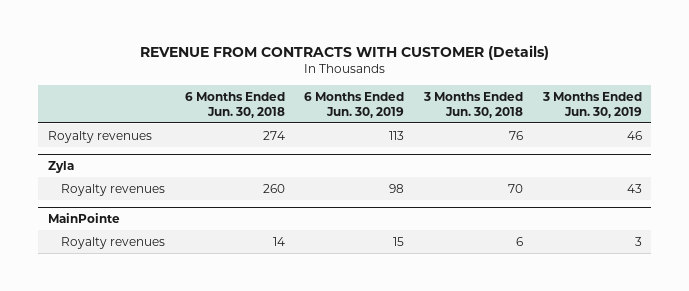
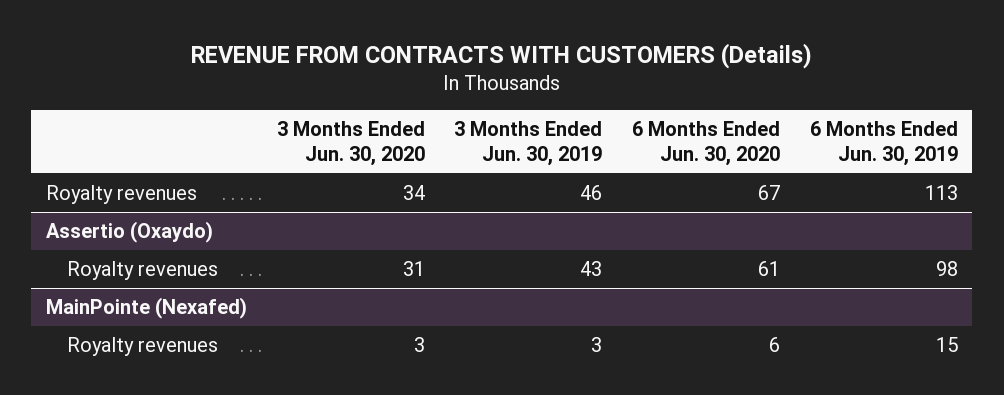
[139,44,549,60] REVENUE FROM CONTRACTS WITH CUSTOMER (Details) -> [190,42,812,69] REVENUE FROM CONTRACTS WITH CUSTOMERS (Details)
[184,91,285,118] 6 Months Ended Jun. 30, 2018 -> none
[422,91,523,118] 3 Months Ended Jun. 30, 2018 -> none
none -> [276,121,425,167] 3 Months Ended Jun. 30, 2020
none -> [631,121,780,167] 6 Months Ended Jun. 30, 2020
[47,161,74,174] Zyla -> [45,220,213,243] Assertio (Oxaydo)
[47,213,120,224] MainPointe -> [45,296,247,319] MainPointe (Nexafed)

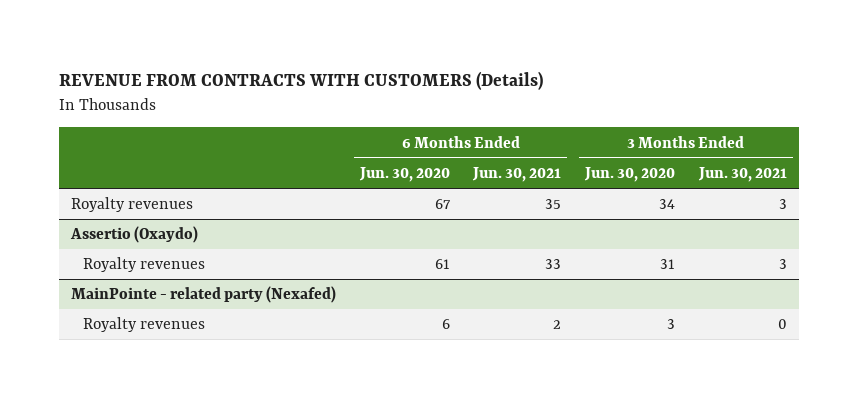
[454,121,603,167] 3 Months Ended Jun. 30, 2019 -> none
[809,121,958,167] 6 Months Ended Jun. 30, 2019 -> none
none -> [472,167,562,183] Jun. 30, 2021
none -> [697,167,787,183] Jun. 30, 2021
[45,296,247,319] MainPointe (Nexafed) -> [71,286,337,304] MainPointe - related party (Nexafed)

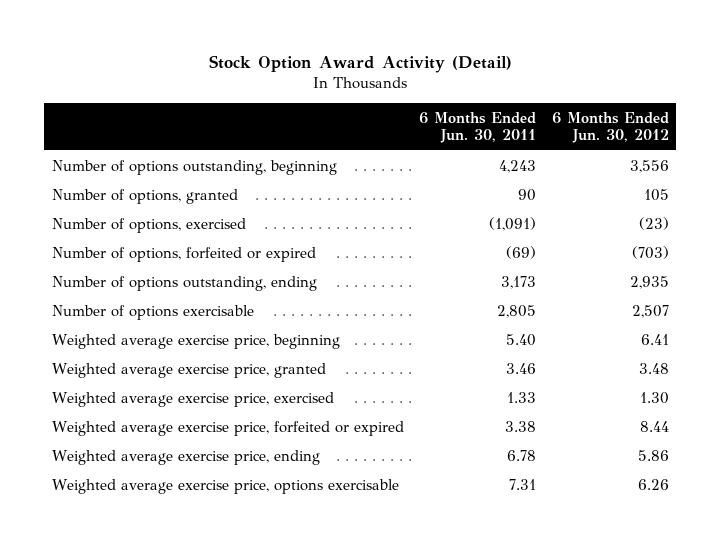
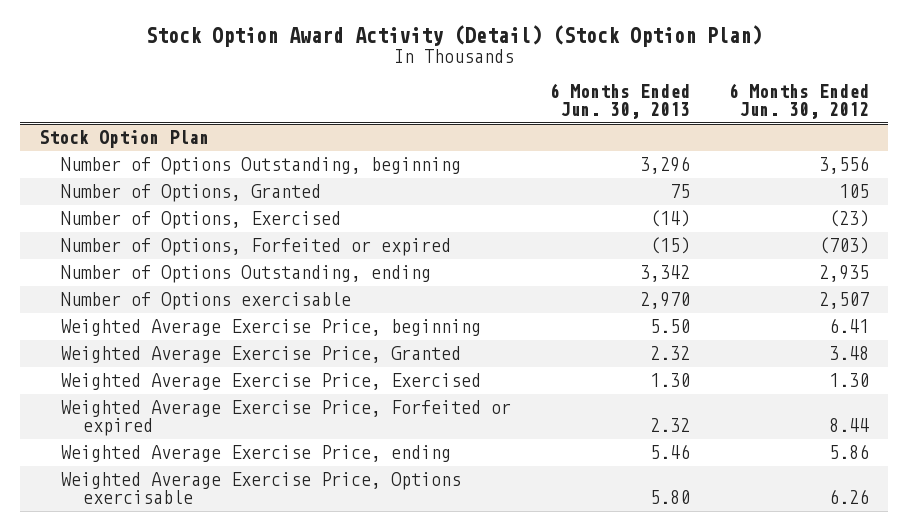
[209,54,513,73] Stock Option Award Activity (Detail) -> [146,24,763,47] Stock Option Award Activity (Detail) (Stock Option Plan)
[419,111,537,144] 6 Months Ended Jun. 30, 2011 -> none
none -> [549,83,690,120] 6 Months Ended Jun. 30, 2013
none -> [39,130,210,149] Stock Option Plan
[52,159,338,175] Number of options outstanding, beginning -> [61,157,462,176] Number of Options Outstanding, beginning
[52,188,239,204] Number of options, granted -> [61,184,322,203] Number of Options, Granted
[52,217,247,233] Number of options, exercised -> [61,211,342,230] Number of Options, Exercised
[52,246,317,262] Number of options, forfeited or expired -> [61,238,452,257] Number of Options, Forfeited or expired
[52,275,318,291] Number of options outstanding, ending -> [61,265,432,284] Number of Options Outstanding, ending
[52,304,255,320] Number of options exercisable -> [61,292,352,311] Number of Options exercisable
[52,333,341,349] Weighted average exercise price, beginning -> [61,319,482,337] Weighted Average Exercise Price, beginning
[52,362,327,378] Weighted average exercise price, granted -> [61,346,462,364] Weighted Average Exercise Price, Granted
[52,391,335,407] Weighted average exercise price, exercised -> [61,373,482,391] Weighted Average Exercise Price, Exercised
[52,420,405,436] Weighted average exercise price, forfeited or expired -> [61,400,512,437] Weighted Average Exercise Price, Forfeited or expired
[52,449,321,465] Weighted average exercise price, ending -> [61,445,452,463] Weighted Average Exercise Price, ending
[52,478,400,494] Weighted average exercise price, options exercisable -> [61,472,462,505] Weighted Average Exercise Price, Options exercisable

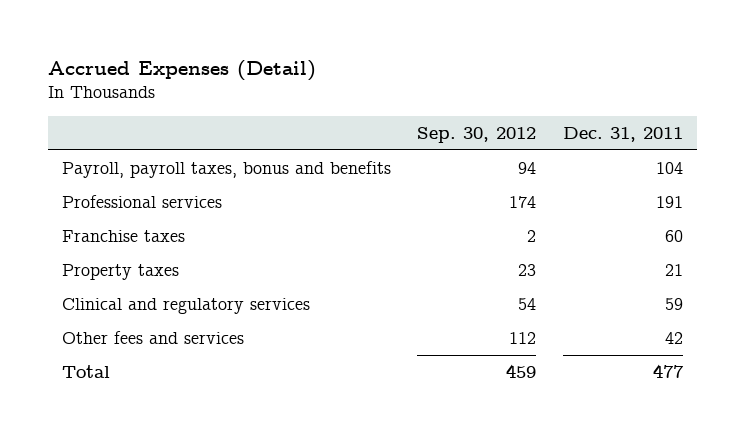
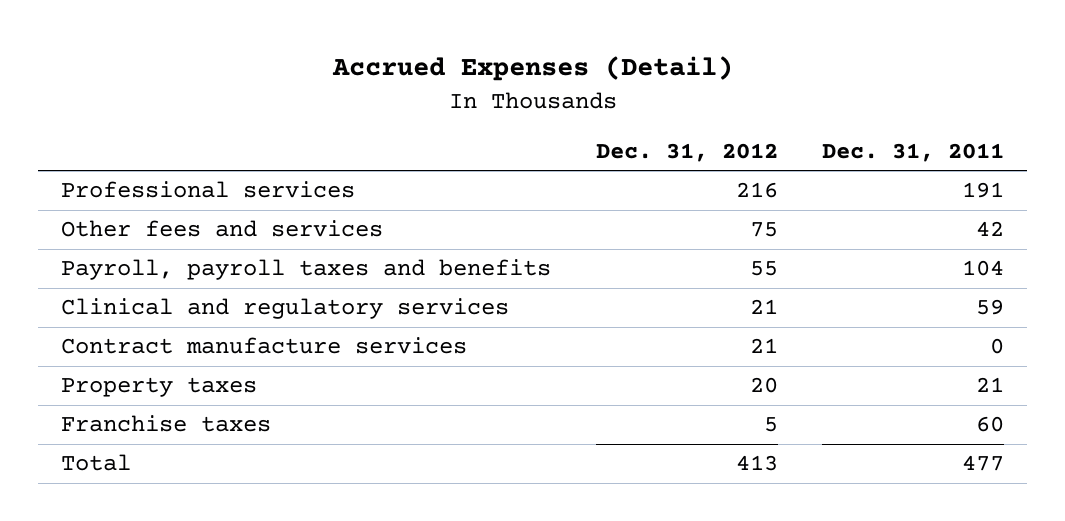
[417,126,537,143] Sep. 30, 2012 -> none
none -> [595,142,778,162] Dec. 31, 2012
[61,160,391,178] Payroll, payroll taxes, bonus and benefits -> none
none -> [60,259,551,281] Payroll, payroll taxes and benefits
[61,297,310,314] Clinical and regulatory services -> [60,298,509,320] Clinical and regulatory services
none -> [60,337,467,355] Contract manufacture services
[61,263,179,280] Property taxes -> [60,377,257,398] Property taxes
[61,229,185,242] Franchise taxes -> [60,415,271,433] Franchise taxes

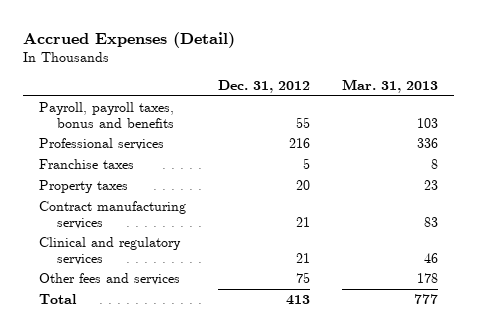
[822,142,1005,162] Dec. 31, 2011 -> none
none -> [341,79,438,94] Mar. 31, 2013
none -> [39,101,175,128] Payroll, payroll taxes, bonus and benefits
[60,259,551,281] Payroll, payroll taxes and benefits -> none
[60,337,467,355] Contract manufacture services -> none
[60,377,257,398] Property taxes -> [39,179,129,193] Property taxes
none -> [39,200,187,229] Contract manufacturing services
[60,298,509,320] Clinical and regulatory services -> [39,236,182,265] Clinical and regulatory services
[60,220,383,238] Other fees and services -> [39,272,181,285] Other fees and services

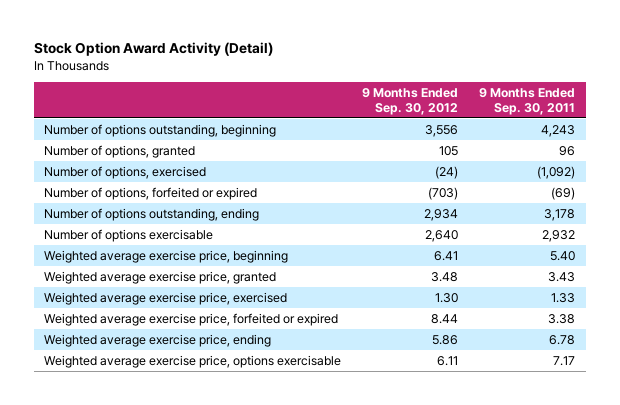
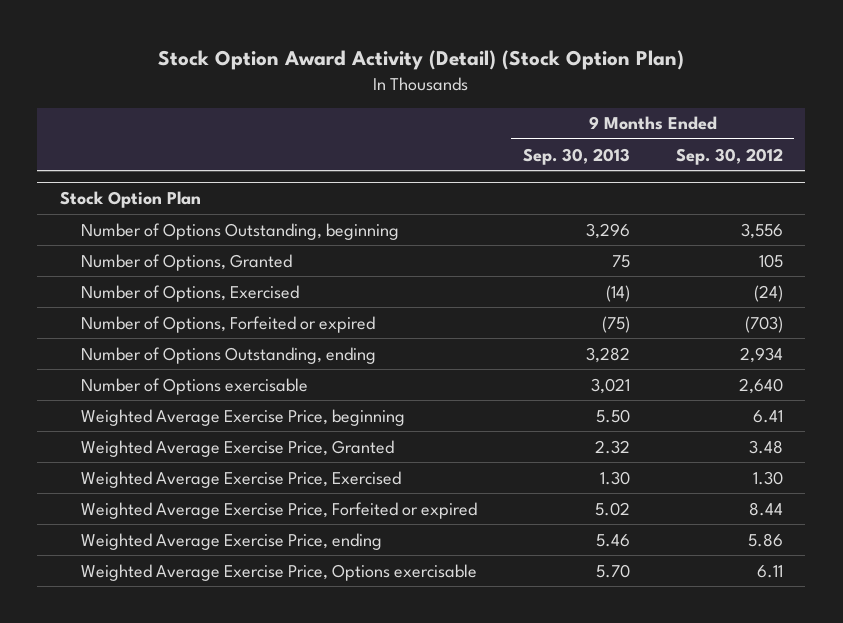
[33,41,273,56] Stock Option Award Activity (Detail) -> [158,50,685,71] Stock Option Award Activity (Detail) (Stock Option Plan)
[479,87,576,115] 9 Months Ended Sep. 30, 2011 -> none
none -> [522,147,630,165] Sep. 30, 2013
none -> [60,191,202,209] Stock Option Plan
[44,123,277,137] Number of options outstanding, beginning -> [81,222,400,240] Number of Options Outstanding, beginning
[44,144,196,158] Number of options, granted -> [81,253,293,271] Number of Options, Granted
[44,165,207,179] Number of options, exercised -> [81,284,300,302] Number of Options, Exercised
[44,186,258,200] Number of options, forfeited or expired -> [81,315,376,333] Number of Options, Forfeited or expired
[44,207,260,221] Number of options outstanding, ending -> [81,346,377,364] Number of Options Outstanding, ending
[44,228,214,242] Number of options exercisable -> [81,377,309,395] Number of Options exercisable
[44,249,289,263] Weighted average exercise price, beginning -> [81,408,406,426] Weighted Average Exercise Price, beginning
[44,270,277,284] Weighted average exercise price, granted -> [81,439,395,457] Weighted Average Exercise Price, Granted
[44,291,288,305] Weighted average exercise price, exercised -> [81,470,402,488] Weighted Average Exercise Price, Exercised
[44,312,339,326] Weighted average exercise price, forfeited or expired -> [81,501,478,519] Weighted Average Exercise Price, Forfeited or expired
[44,333,272,347] Weighted average exercise price, ending -> [81,532,383,550] Weighted Average Exercise Price, ending
[44,354,342,368] Weighted average exercise price, options exercisable -> [81,563,478,581] Weighted Average Exercise Price, Options exercisable

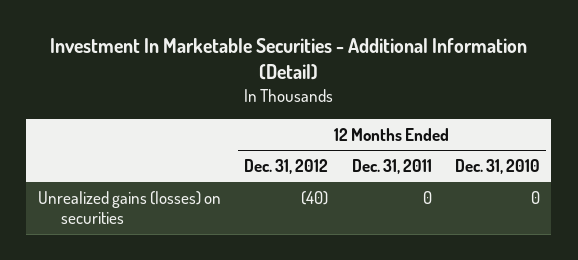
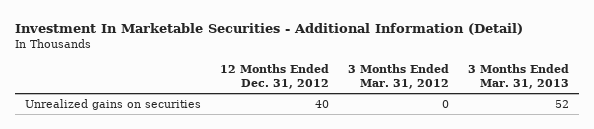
[351,159,432,175] Dec. 31, 2011 -> none
[454,159,540,175] Dec. 31, 2010 -> none
none -> [347,63,449,90] 3 Months Ended Mar. 31, 2012
none -> [468,63,570,90] 3 Months Ended Mar. 31, 2013
[37,190,221,225] Unrealized gains (losses) on securities -> [24,99,201,111] Unrealized gains on securities
[301,190,329,205] (40) -> [314,100,329,109] 40

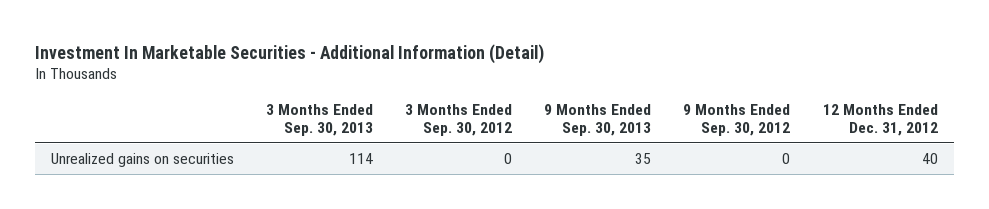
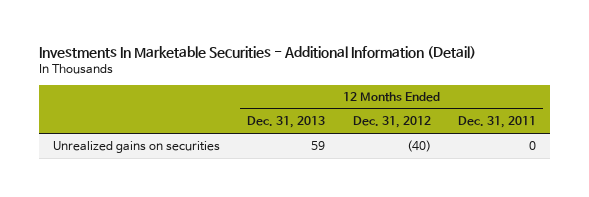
[34,43,544,64] Investment In Marketable Securities - Additional Information (Detail) -> [39,46,477,60] Investments In Marketable Securities - Additional Information (Detail)
[266,104,374,137] 3 Months Ended Sep. 30, 2013 -> none
[405,104,513,137] 3 Months Ended Sep. 30, 2012 -> none
[544,104,652,137] 9 Months Ended Sep. 30, 2013 -> none
[683,104,791,137] 9 Months Ended Sep. 30, 2012 -> none
none -> [247,116,326,129] Dec. 31, 2013
none -> [458,116,537,129] Dec. 31, 2011
[921,153,938,165] 40 -> [406,140,431,153] (40)

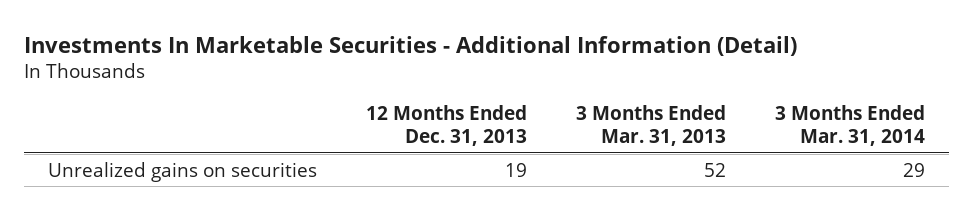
[352,116,431,129] Dec. 31, 2012 -> none
[458,116,537,129] Dec. 31, 2011 -> none
none -> [575,104,726,146] 3 Months Ended Mar. 31, 2013
none -> [774,104,925,146] 3 Months Ended Mar. 31, 2014
[311,141,326,151] 59 -> [505,162,528,177] 19

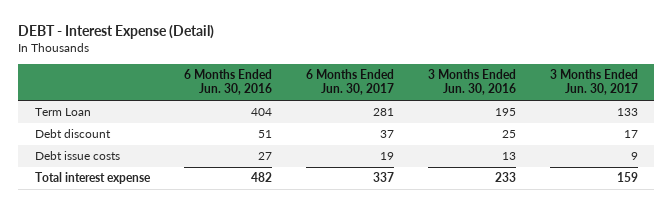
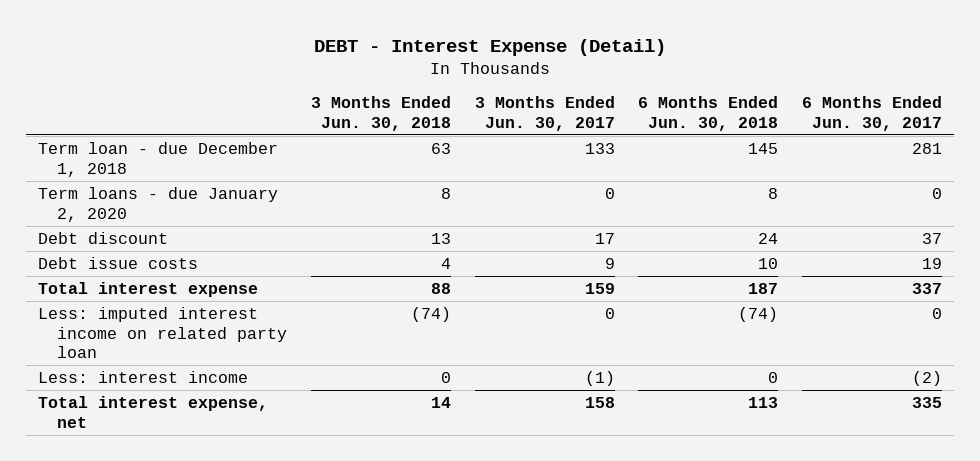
[183,69,272,96] 6 Months Ended Jun. 30, 2016 -> none
[427,69,516,96] 3 Months Ended Jun. 30, 2016 -> none
none -> [310,96,451,131] 3 Months Ended Jun. 30, 2018
none -> [638,96,779,131] 6 Months Ended Jun. 30, 2018
[34,108,91,117] Term Loan -> [38,142,279,177] Term loan - due December 1, 2018
none -> [38,187,279,222] Term loans - due January 2, 2020
none -> [38,307,288,358] Less: imputed interest income on related party loan
none -> [38,371,249,384] Less: interest income
none -> [38,396,269,428] Total interest expense, net

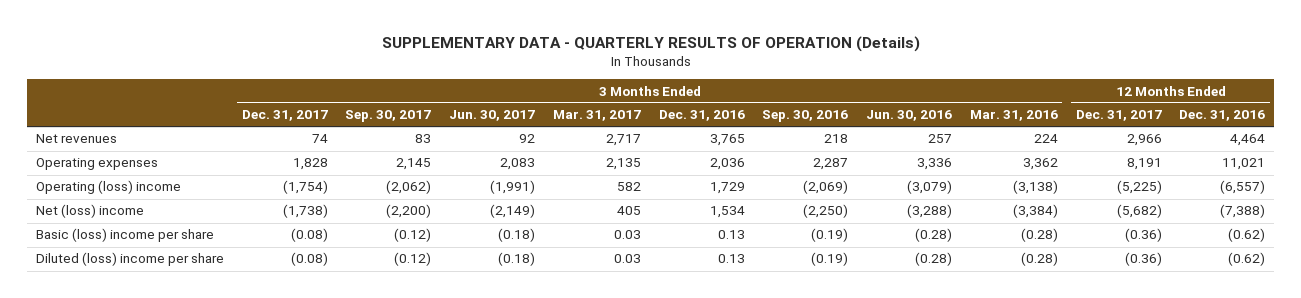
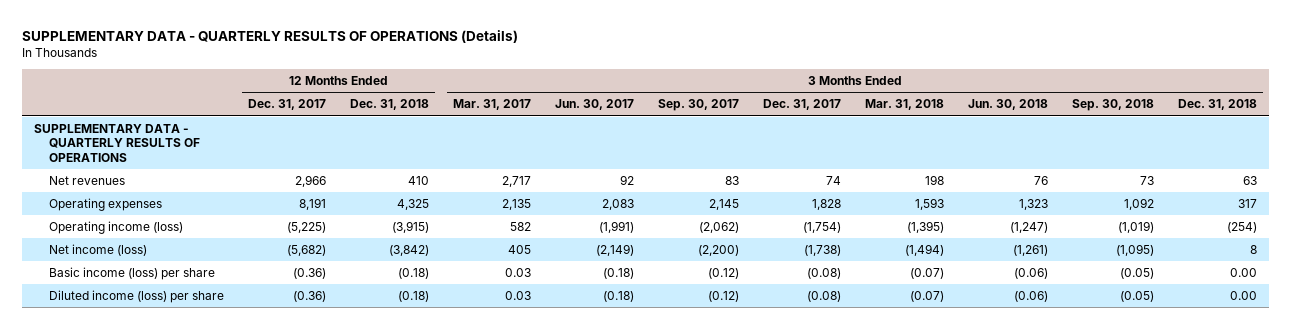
[381,35,920,52] SUPPLEMENTARY DATA - QUARTERLY RESULTS OF OPERATION (Details) -> [22,29,519,43] SUPPLEMENTARY DATA - QUARTERLY RESULTS OF OPERATIONS (Details)
[658,110,745,122] Dec. 31, 2016 -> none
[762,110,849,123] Sep. 30, 2016 -> none
[866,110,953,122] Jun. 30, 2016 -> none
[969,110,1058,122] Mar. 31, 2016 -> none
[1179,110,1266,122] Dec. 31, 2016 -> none
none -> [350,99,430,111] Dec. 31, 2018
none -> [864,99,944,111] Mar. 31, 2018
none -> [967,99,1048,111] Jun. 30, 2018
none -> [1071,99,1154,112] Sep. 30, 2018
none -> [1177,99,1257,111] Dec. 31, 2018
none -> [34,124,201,162] SUPPLEMENTARY DATA - QUARTERLY RESULTS OF OPERATIONS
[35,180,181,195] Operating (loss) income -> [49,221,184,235] Operating income (loss)
[35,204,144,219] Net (loss) income -> [49,244,148,257] Net income (loss)
[35,228,214,243] Basic (loss) income per share -> [49,267,216,281] Basic income (loss) per share
[35,252,224,267] Diluted (loss) income per share -> [49,290,225,304] Diluted income (loss) per share

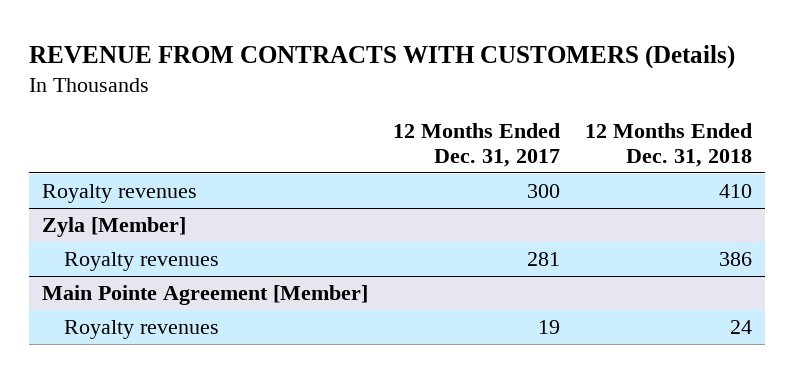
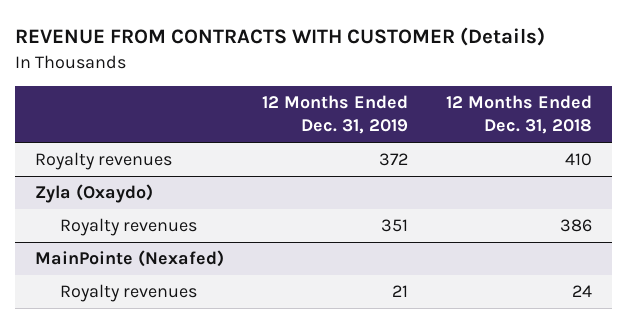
[28,44,735,69] REVENUE FROM CONTRACTS WITH CUSTOMERS (Details) -> [15,27,546,47] REVENUE FROM CONTRACTS WITH CUSTOMER (Details)
[392,122,560,168] 12 Months Ended Dec. 31, 2017 -> none
none -> [261,94,408,135] 12 Months Ended Dec. 31, 2019
[41,217,186,238] Zyla [Member] -> [34,184,153,204] Zyla (Oxaydo)
[41,285,368,306] Main Pointe Agreement [Member] -> [34,250,224,268] MainPointe (Nexafed)

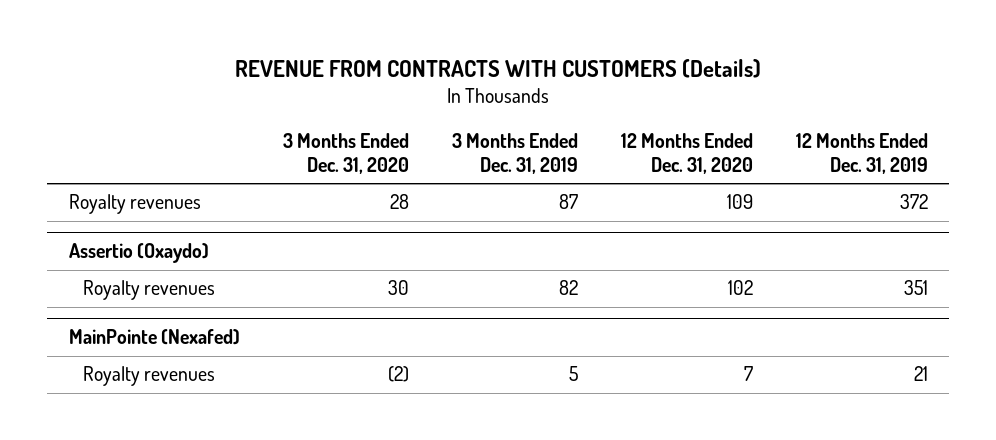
[15,27,546,47] REVENUE FROM CONTRACTS WITH CUSTOMER (Details) -> [235,59,762,79] REVENUE FROM CONTRACTS WITH CUSTOMERS (Details)
[446,94,593,135] 12 Months Ended Dec. 31, 2018 -> none
none -> [282,133,409,175] 3 Months Ended Dec. 31, 2020
none -> [451,133,578,175] 3 Months Ended Dec. 31, 2019
none -> [620,133,753,175] 12 Months Ended Dec. 31, 2020
[34,184,153,204] Zyla (Oxaydo) -> [68,243,209,264] Assertio (Oxaydo)

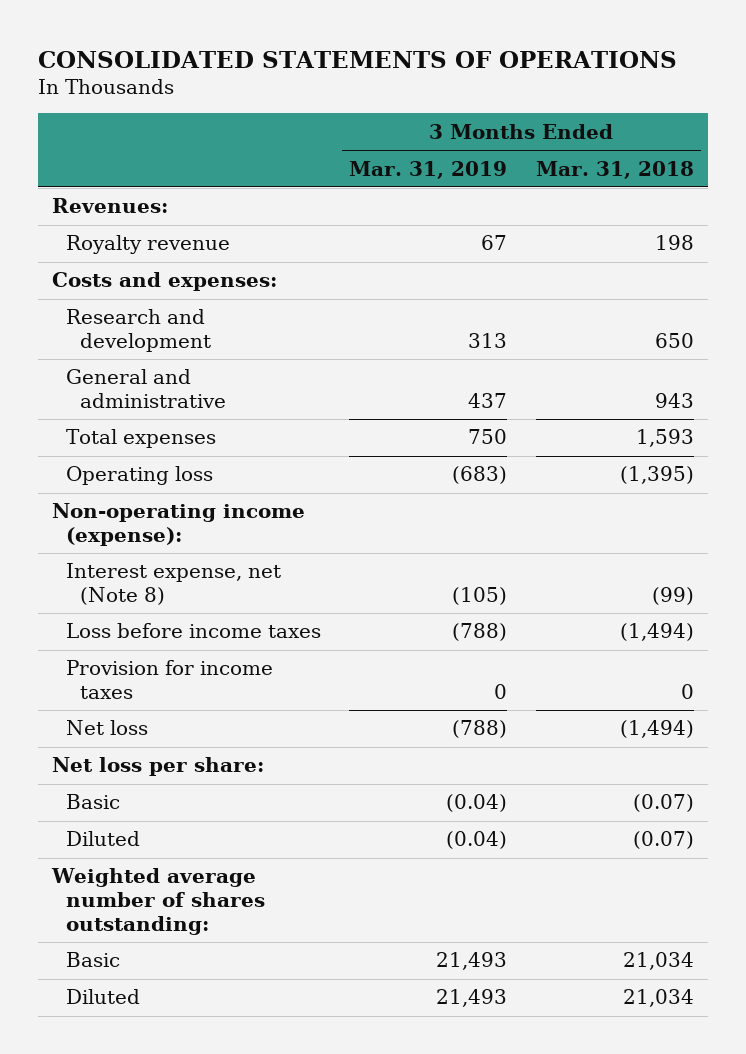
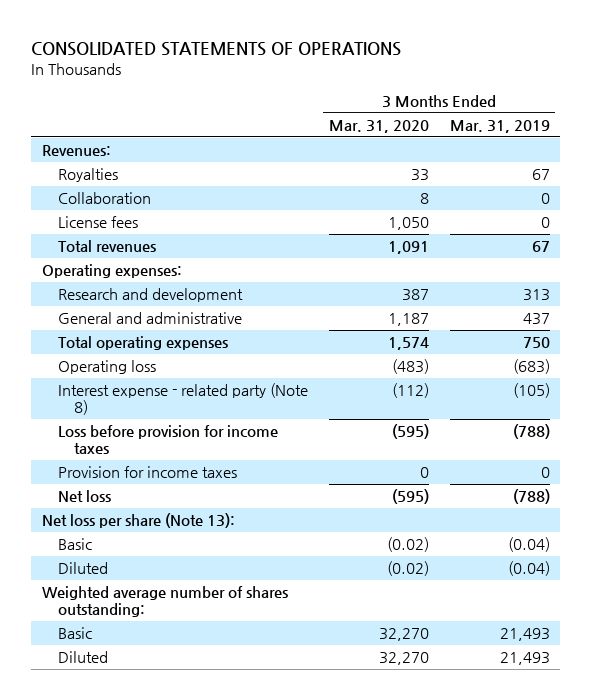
[535,160,694,179] Mar. 31, 2018 -> none
none -> [328,119,429,133] Mar. 31, 2020
none -> [57,168,118,183] Royalties
none -> [57,192,151,205] Collaboration
none -> [57,216,138,229] License fees
[65,235,230,255] Royalty revenue -> [57,240,156,253] Total revenues
[51,272,277,292] Costs and expenses: -> [41,264,182,279] Operating expenses:
[65,429,216,449] Total expenses -> [57,336,228,351] Total operating expenses
[51,503,305,547] Non-operating income (expense): -> none
[65,563,281,606] Interest expense, net (Note 8) -> [57,383,308,416] Interest expense - related party (Note 8)
[65,623,321,639] Loss before income taxes -> [57,425,278,455] Loss before provision for income taxes
[51,757,264,777] Net loss per share: -> [41,513,235,529] Net loss per share (Note 13):

